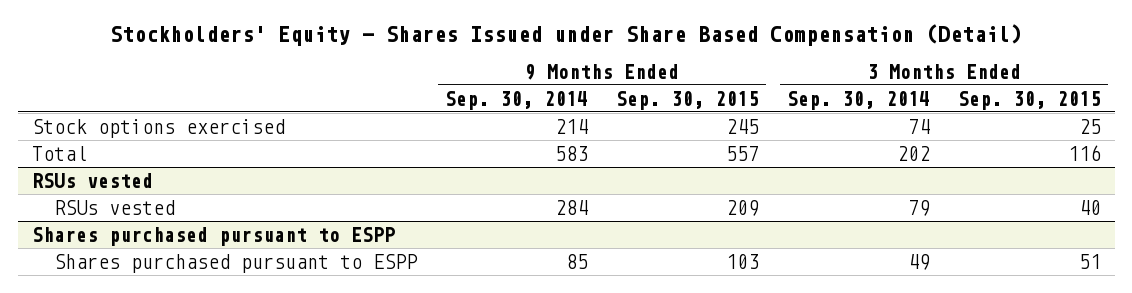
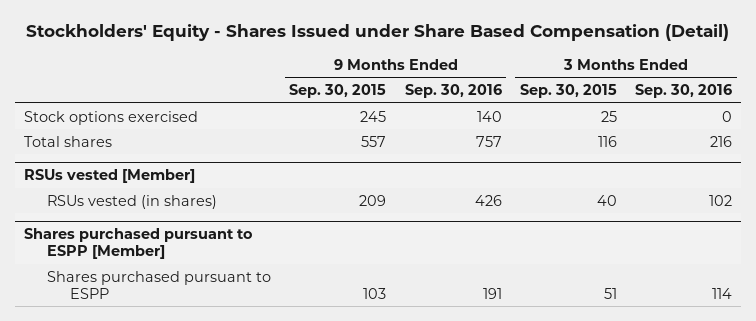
[444,90,588,110] Sep. 30, 2014 -> none
[786,90,930,110] Sep. 30, 2014 -> none
none -> [404,84,502,99] Sep. 30, 2016
none -> [635,84,733,99] Sep. 30, 2016
[31,145,87,161] Total -> [23,135,112,147] Total shares
[31,172,153,188] RSUs vested -> [23,169,195,184] RSUs vested [Member]
[53,199,175,215] RSUs vested -> [47,194,218,209] RSUs vested (in shares)
[31,226,395,246] Shares purchased pursuant to ESPP -> [23,228,253,260] Shares purchased pursuant to ESPP [Member]

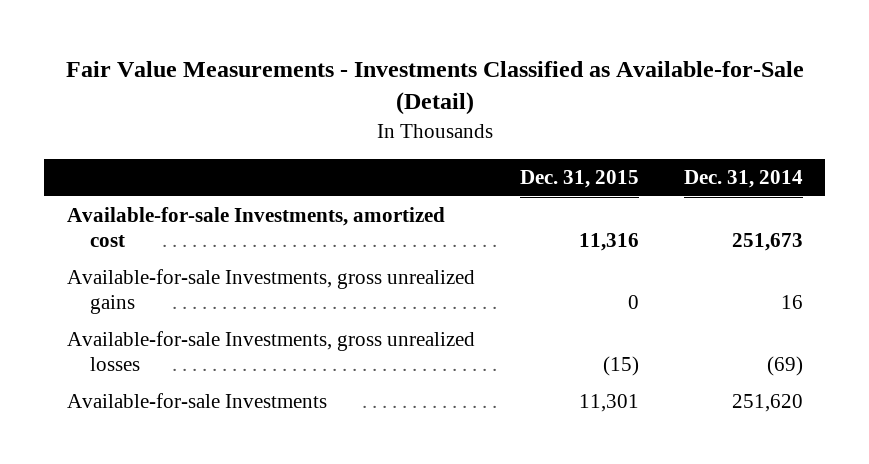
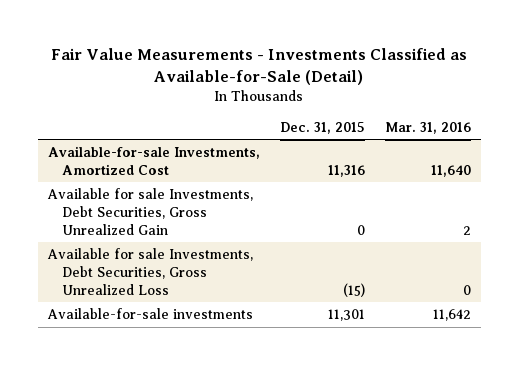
[683,170,803,189] Dec. 31, 2014 -> none
none -> [384,121,471,134] Mar. 31, 2016
[66,207,445,248] Available-for-sale Investments, amortized cost -> [47,146,260,175] Available-for-sale Investments, Amortized Cost
[66,269,475,315] Available-for-sale Investments, gross unrealized gains -> [46,188,253,235] Available for sale Investments, Debt Securities, Gross Unrealized Gain
[66,331,475,372] Available-for-sale Investments, gross unrealized losses -> [46,248,253,295] Available for sale Investments, Debt Securities, Gross Unrealized Loss
[66,393,327,409] Available-for-sale Investments -> [46,308,253,320] Available-for-sale investments

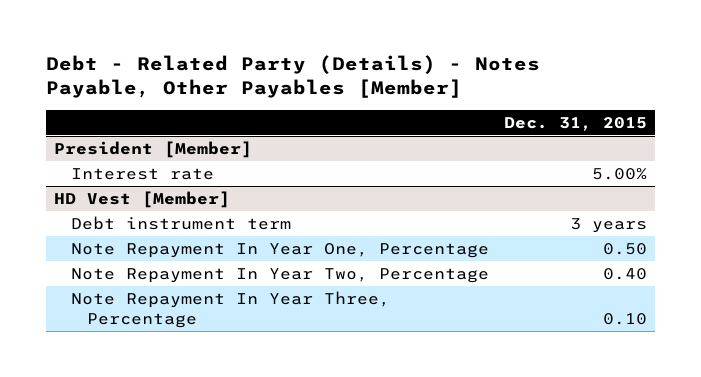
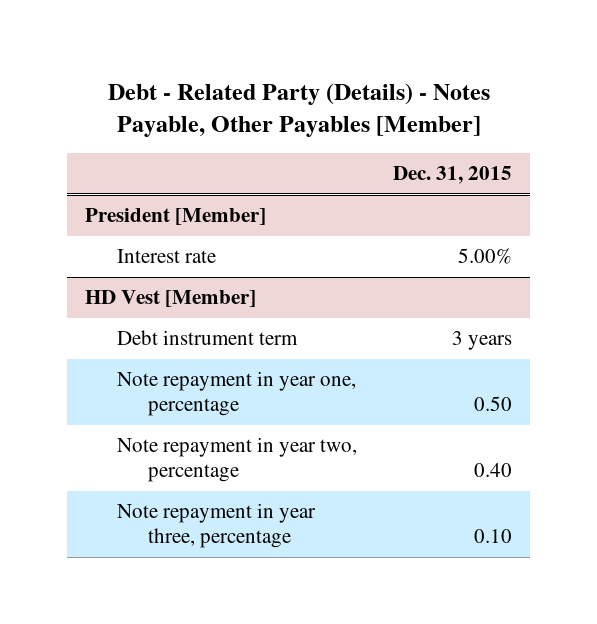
[70,242,489,258] Note Repayment In Year One, Percentage -> [116,371,356,417] Note repayment in year one, percentage
[70,267,489,283] Note Repayment In Year Two, Percentage -> [116,437,357,483] Note repayment in year two, percentage
[70,290,390,328] Note Repayment In Year Three, Percentage -> [116,503,316,549] Note repayment in year three, percentage

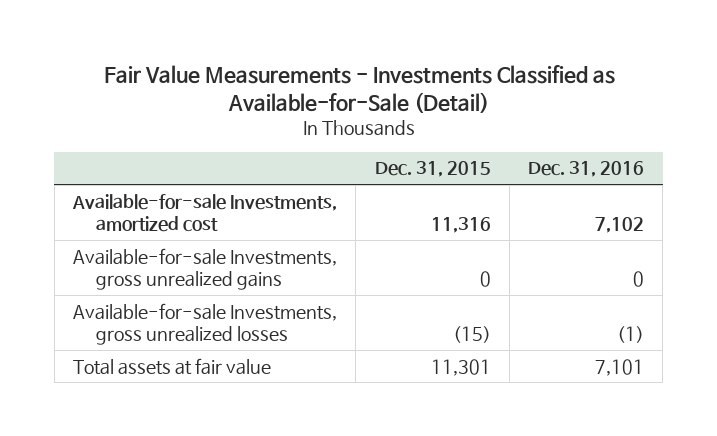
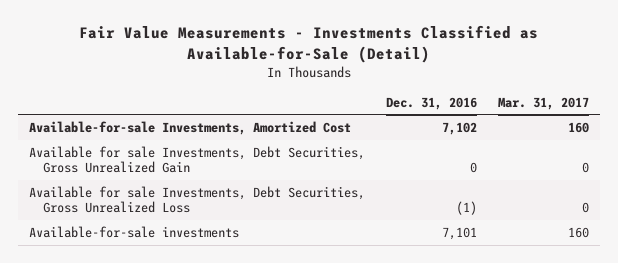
[374,161,491,178] Dec. 31, 2015 -> none
none -> [498,96,590,110] Mar. 31, 2017
[72,193,338,232] Available-for-sale Investments, amortized cost -> [28,120,351,135] Available-for-sale Investments, Amortized Cost
[73,247,338,290] Available-for-sale Investments, gross unrealized gains -> [28,145,365,174] Available for sale Investments, Debt Securities, Gross Unrealized Gain
[73,302,338,345] Available-for-sale Investments, gross unrealized losses -> [28,185,365,214] Available for sale Investments, Debt Securities, Gross Unrealized Loss
[73,357,272,375] Total assets at fair value -> [28,225,239,238] Available-for-sale investments

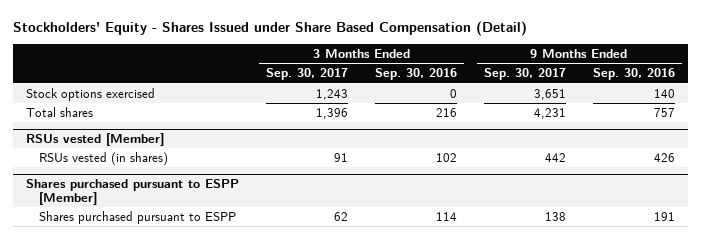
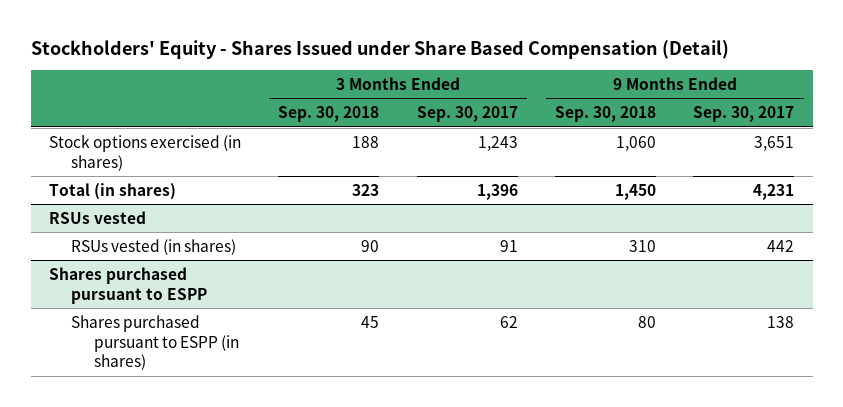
[375,68,458,81] Sep. 30, 2016 -> none
[592,68,675,81] Sep. 30, 2016 -> none
none -> [278,106,380,123] Sep. 30, 2018
none -> [554,106,656,123] Sep. 30, 2018
[26,87,156,101] Stock options exercised -> [49,134,242,171] Stock options exercised (in shares)
[26,106,94,117] Total shares -> [49,182,177,200] Total (in shares)
[26,133,165,147] RSUs vested [Member] -> [49,210,147,224] RSUs vested
[26,179,240,206] Shares purchased pursuant to ESPP [Member] -> [49,266,208,304] Shares purchased pursuant to ESPP
[39,210,237,224] Shares purchased pursuant to ESPP -> [71,314,239,371] Shares purchased pursuant to ESPP (in shares)

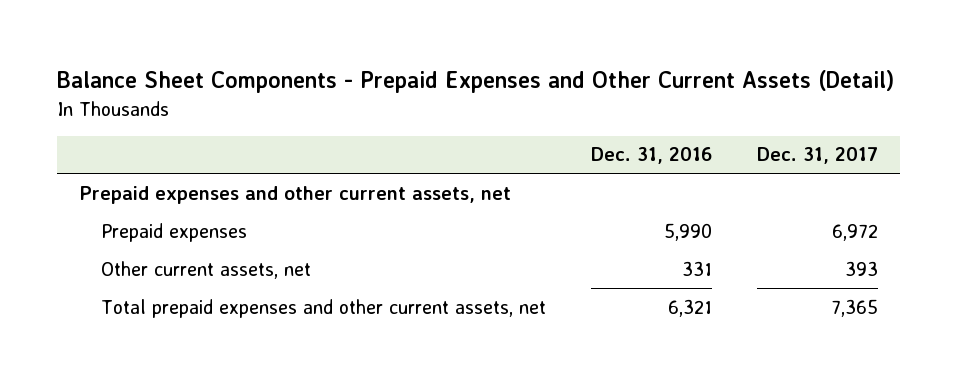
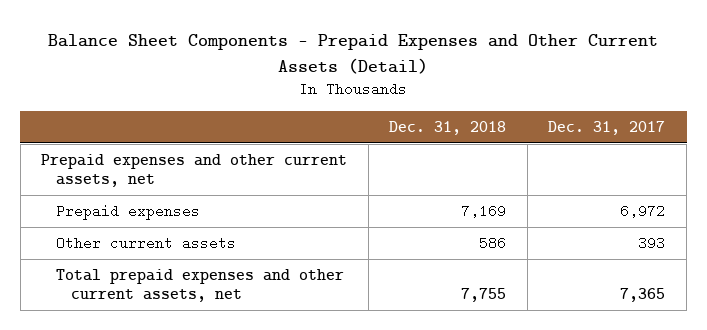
[590,147,712,165] Dec. 31, 2016 -> none
none -> [389,120,507,135] Dec. 31, 2018
[101,260,312,279] Other current assets, net -> [56,235,237,250] Other current assets

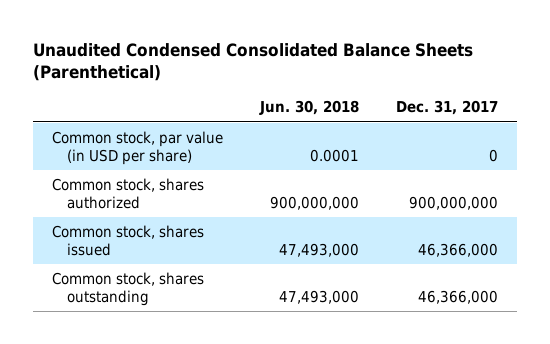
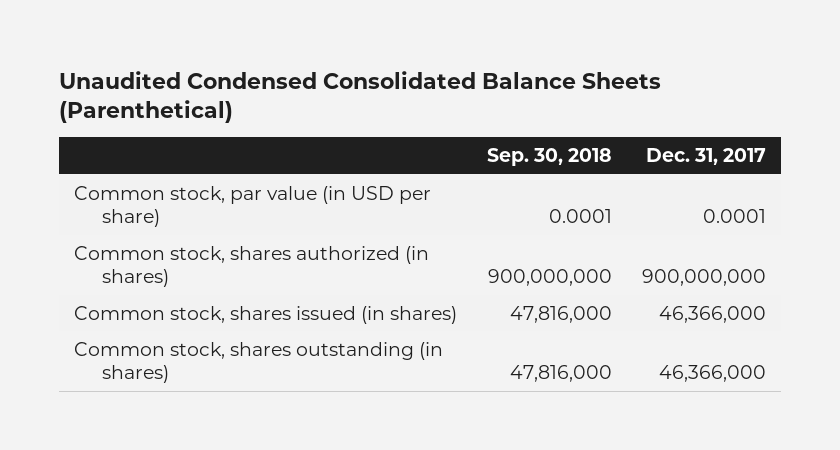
[259,100,360,116] Jun. 30, 2018 -> none
none -> [486,148,612,167] Sep. 30, 2018
[489,148,499,162] 0 -> [702,209,766,224] 0.0001
[51,177,204,209] Common stock, shares authorized -> [74,245,430,288] Common stock, shares authorized (in shares)
[51,224,204,256] Common stock, shares issued -> [74,305,458,324] Common stock, shares issued (in shares)
[51,271,204,306] Common stock, shares outstanding -> [74,341,444,384] Common stock, shares outstanding (in shares)

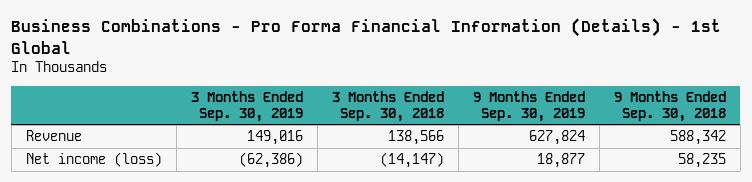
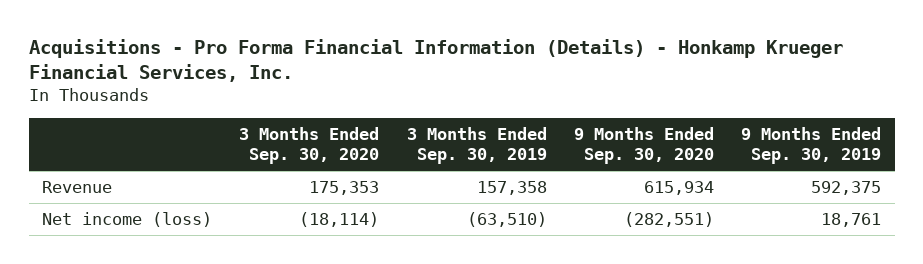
[11,18,722,54] Business Combinations - Pro Forma Financial Information (Details) - 1st Global -> [28,39,843,83] Acquisitions - Pro Forma Financial Information (Details) - Honkamp Krueger Financial Services, Inc.
[331,90,444,122] 3 Months Ended Sep. 30, 2018 -> none
[613,90,726,122] 9 Months Ended Sep. 30, 2018 -> none
none -> [239,126,380,164] 3 Months Ended Sep. 30, 2020
none -> [573,126,714,164] 9 Months Ended Sep. 30, 2020
[246,130,303,146] 149,016 -> [476,181,547,196] 157,358
[528,130,585,146] 627,824 -> [810,181,881,196] 592,375
[238,152,303,169] (62,386) -> [466,212,547,228] (63,510)
[536,153,585,169] 18,877 -> [820,213,881,228] 18,761

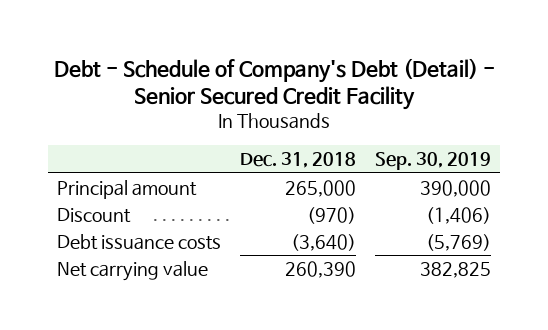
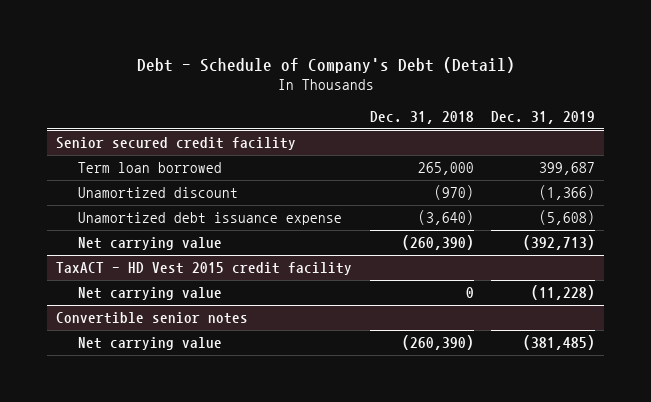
[53,57,495,111] Debt - Schedule of Company's Debt (Detail) - Senior Secured Credit Facility -> [136,56,515,73] Debt - Schedule of Company's Debt (Detail)
[374,152,491,171] Sep. 30, 2019 -> none
none -> [490,110,595,124] Dec. 31, 2019
none -> [56,137,297,151] Senior secured credit facility
[57,180,198,200] Principal amount -> [78,162,223,174] Term loan borrowed
[57,208,132,224] Discount -> [78,187,239,199] Unamortized discount
[57,234,222,251] Debt issuance costs -> [78,212,343,226] Unamortized debt issuance expense
[284,261,356,279] 260,390 -> [401,235,474,251] (260,390)
none -> [56,262,353,276] TaxACT - HD Vest 2015 credit facility
none -> [78,287,223,301] Net carrying value
none -> [56,312,249,325] Convertible senior notes
none -> [78,337,223,351] Net carrying value

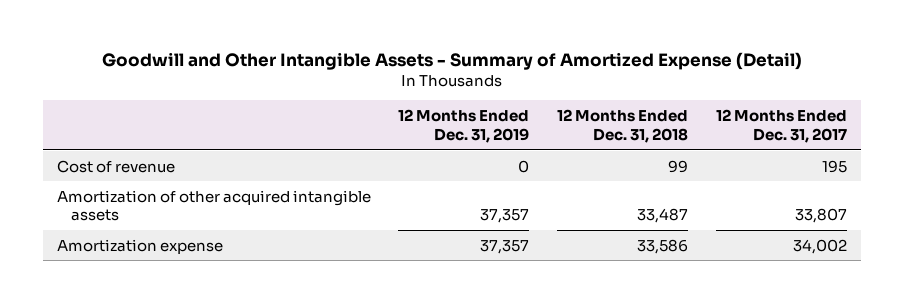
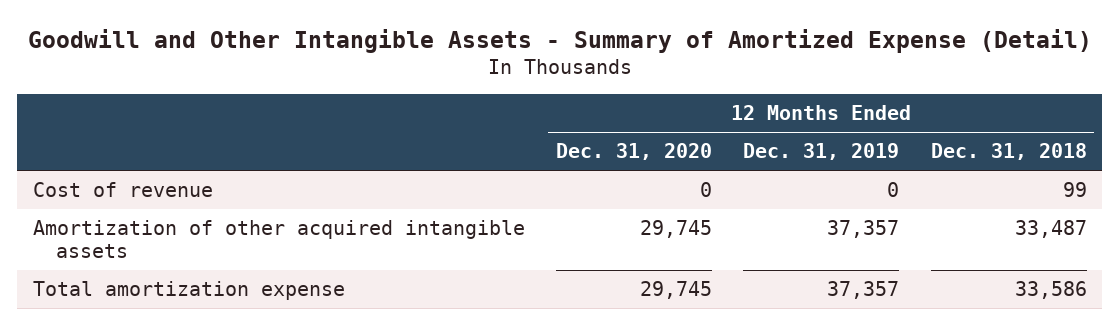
[715,109,847,143] 12 Months Ended Dec. 31, 2017 -> none
none -> [556,143,713,161] Dec. 31, 2020
[56,238,223,254] Amortization expense -> [32,281,345,301] Total amortization expense

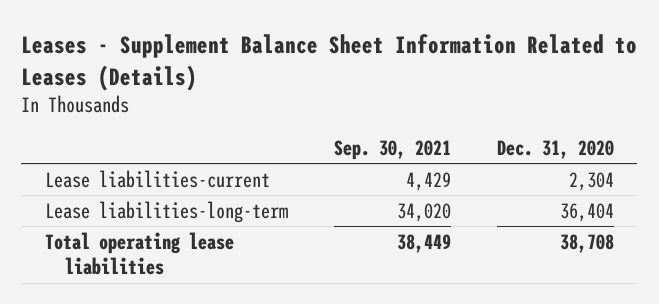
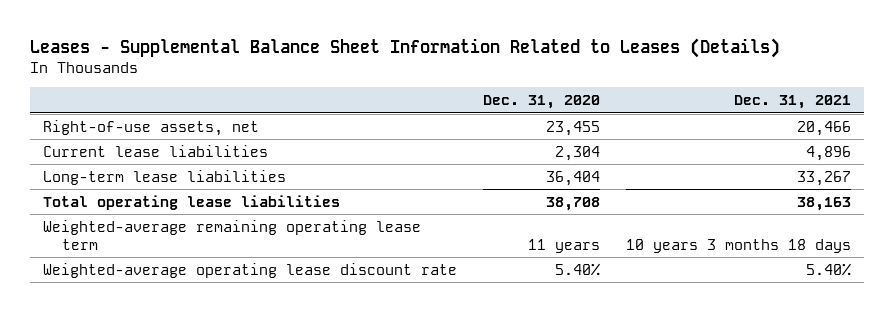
[21,34,638,91] Leases - Supplement Balance Sheet Information Related to Leases (Details) -> [29,37,780,58] Leases - Supplemental Balance Sheet Information Related to Leases (Details)
[333,140,451,161] Sep. 30, 2021 -> none
none -> [733,95,851,110] Dec. 31, 2021
none -> [42,119,259,136] Right-of-use assets, net
[44,169,270,188] Lease liabilities-current -> [42,144,268,157] Current lease liabilities
[44,200,288,223] Lease liabilities-long-term -> [42,169,286,185] Long-term lease liabilities
none -> [42,219,421,250] Weighted-average remaining operating lease term
none -> [42,262,457,278] Weighted-average operating lease discount rate

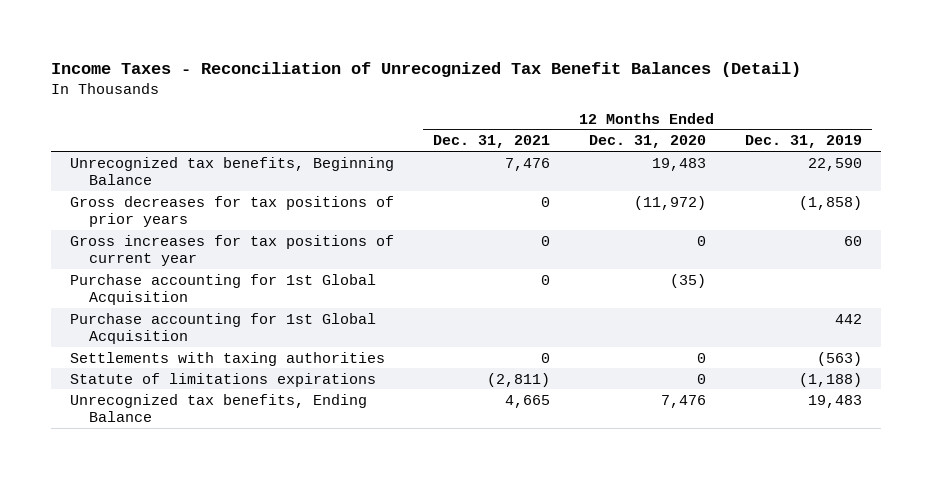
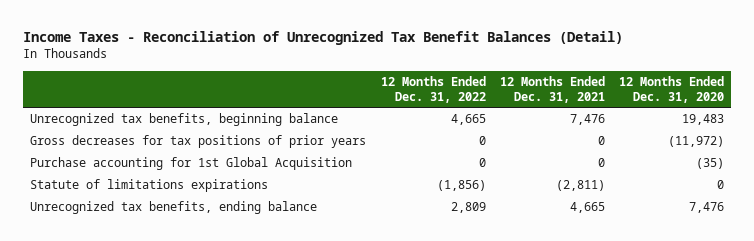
[744,135,862,149] Dec. 31, 2019 -> none
none -> [380,75,486,103] 12 Months Ended Dec. 31, 2022
[70,156,395,186] Unrecognized tax benefits, Beginning Balance -> [30,113,339,127] Unrecognized tax benefits, beginning balance
[70,234,395,267] Gross increases for tax positions of current year -> none
[70,312,377,345] Purchase accounting for 1st Global Acquisition -> none
[70,351,386,366] Settlements with taxing authorities -> none
[70,393,368,423] Unrecognized tax benefits, Ending Balance -> [30,201,318,215] Unrecognized tax benefits, ending balance

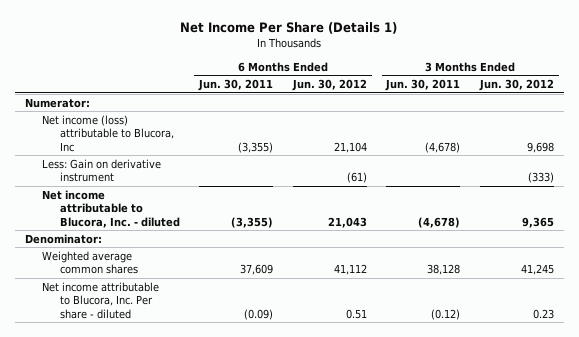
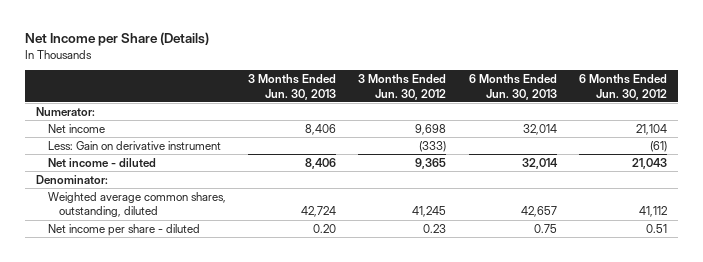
[180,22,398,35] Net Income Per Share (Details 1) -> [24,31,209,46] Net Income per Share (Details)
[198,79,274,92] Jun. 30, 2011 -> none
[385,79,461,92] Jun. 30, 2011 -> none
none -> [248,74,337,100] 3 Months Ended Jun. 30, 2013
none -> [468,74,557,100] 6 Months Ended Jun. 30, 2013
[42,114,174,152] Net income (loss) attributable to Blucora, Inc -> [47,123,105,133] Net income
[42,189,180,228] Net income attributable to Blucora, Inc. - diluted -> [47,157,156,167] Net income - diluted
[42,250,138,275] Weighted average common shares -> [47,191,226,218] Weighted average common shares, outstanding, diluted
[42,281,160,319] Net income attributable to Blucora, Inc. Per share - diluted -> [47,223,200,236] Net income per share - diluted

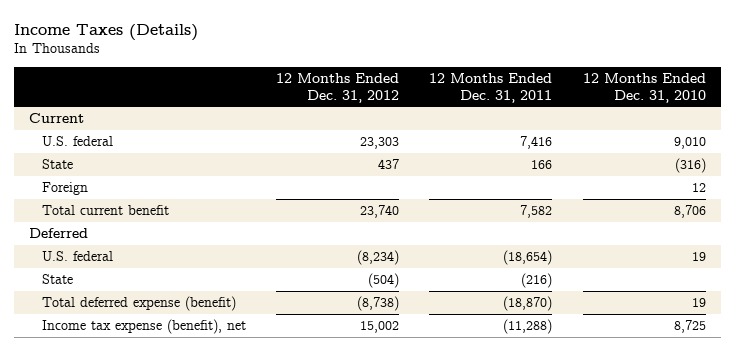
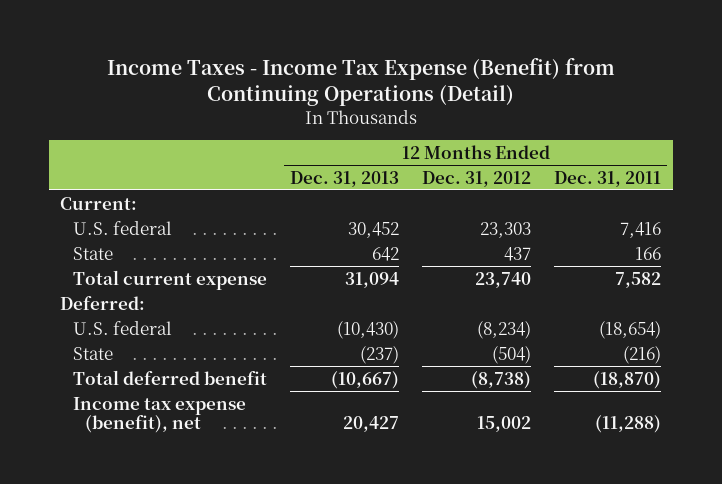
[13,23,198,41] Income Taxes (Details) -> [106,57,615,106] Income Taxes - Income Tax Expense (Benefit) from Continuing Operations (Detail)
[582,72,706,103] 12 Months Ended Dec. 31, 2010 -> none
none -> [289,170,399,187] Dec. 31, 2013
[29,112,85,123] Current -> [60,196,138,210] Current:
[41,181,88,195] Foreign -> none
[41,204,169,215] Total current benefit -> [72,269,267,290] Total current expense
[29,227,89,238] Deferred -> [60,295,146,310] Deferred:
[41,295,236,311] Total deferred expense (benefit) -> [72,369,267,385] Total deferred benefit

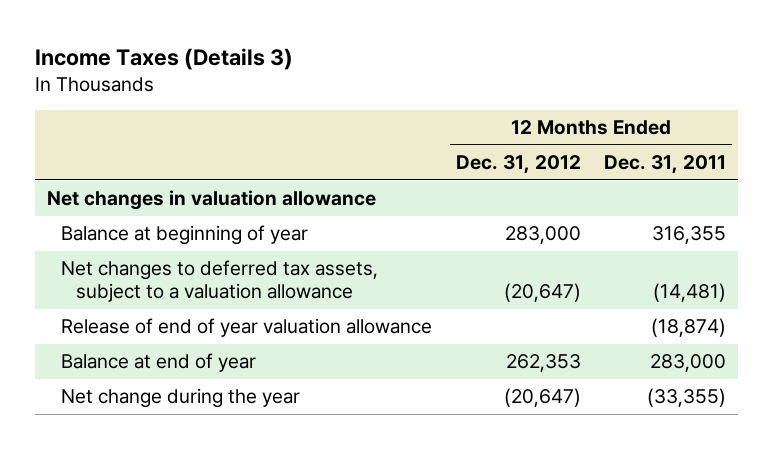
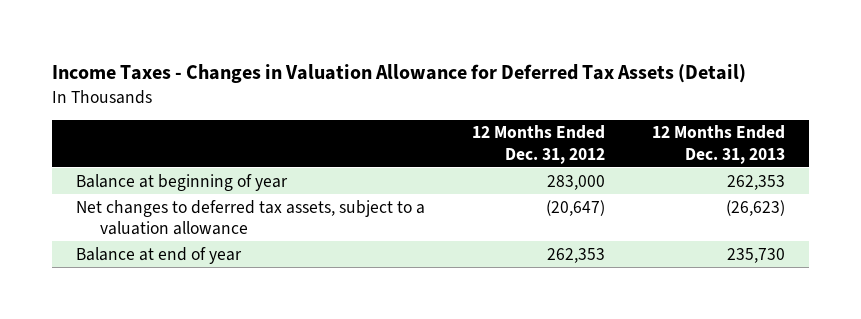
[34,47,293,70] Income Taxes (Details 3) -> [52,64,747,84] Income Taxes - Changes in Valuation Allowance for Deferred Tax Assets (Detail)
[604,155,727,175] Dec. 31, 2011 -> none
none -> [652,125,786,164] 12 Months Ended Dec. 31, 2013
[46,190,376,211] Net changes in valuation allowance -> none
[61,318,433,338] Release of end of year valuation allowance -> none
[61,388,301,409] Net change during the year -> none

